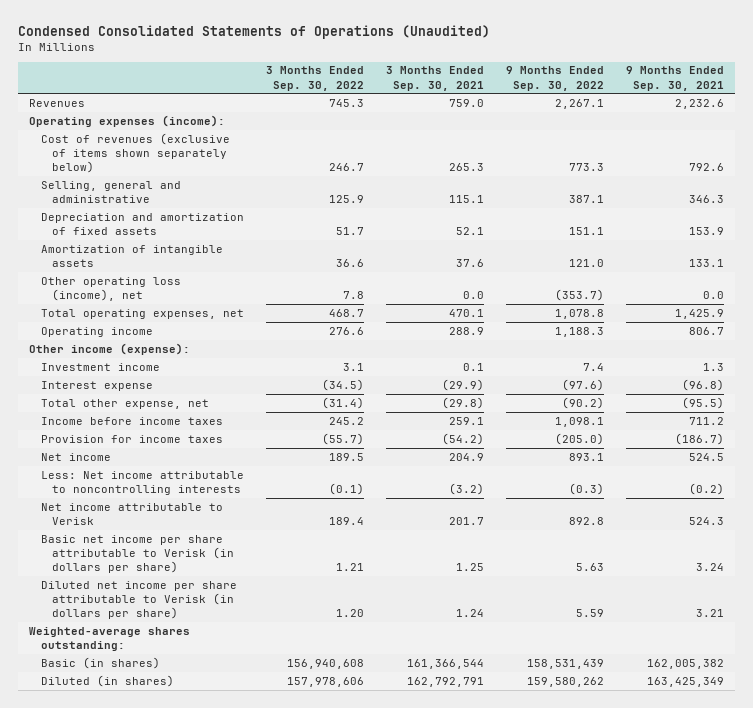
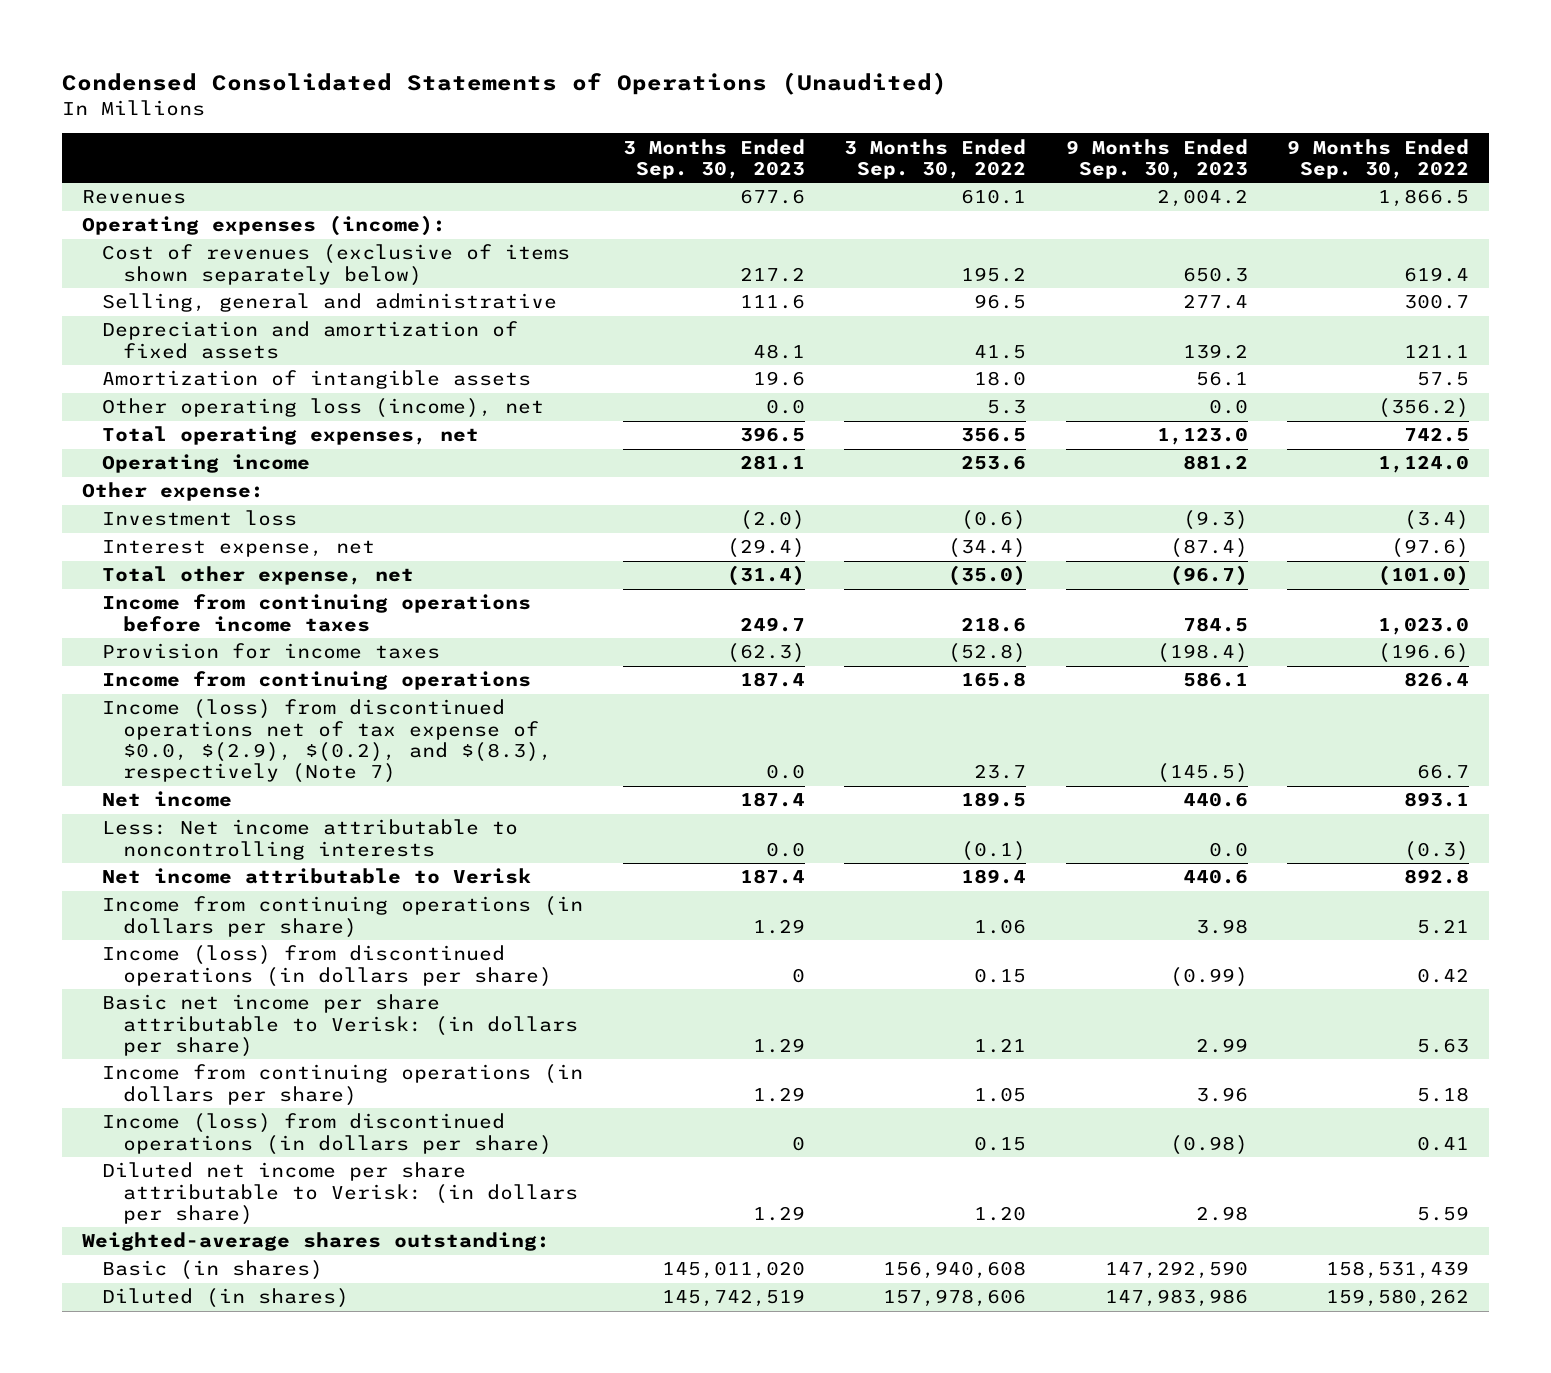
[385,66,484,91] 3 Months Ended Sep. 30, 2021 -> none
[625,66,724,91] 9 Months Ended Sep. 30, 2021 -> none
none -> [622,138,805,179] 3 Months Ended Sep. 30, 2023
none -> [1065,138,1248,179] 9 Months Ended Sep. 30, 2023
[328,98,364,107] 745.3 -> [961,189,1027,205] 610.1
[554,98,604,109] 2,267.1 -> [1378,189,1470,208] 1,866.5
[328,163,364,172] 246.7 -> [961,266,1027,282] 195.2
[568,163,604,172] 773.3 -> [1404,266,1470,282] 619.4
[328,195,364,204] 125.9 -> [974,294,1027,310] 96.5
[568,195,604,204] 387.1 -> [1404,294,1470,310] 300.7
[335,227,364,236] 51.7 -> [974,344,1027,359] 41.5
[568,227,604,236] 151.1 -> [1404,343,1470,359] 121.1
[335,259,364,268] 36.6 -> [974,371,1027,387] 18.0
[568,259,604,268] 121.0 -> [1417,372,1470,387] 57.5
[342,291,364,300] 7.8 -> [987,400,1027,415] 5.3
[554,289,604,302] (353.7) -> [1378,398,1470,419] (356.2)
[328,308,364,317] 468.7 -> [961,427,1027,443] 356.5
[554,308,604,319] 1,078.8 -> [1404,427,1470,443] 742.5
[328,326,364,335] 276.6 -> [961,455,1027,471] 253.6
[554,326,604,337] 1,188.3 -> [1378,455,1470,474] 1,124.0
[29,342,191,355] Other income (expense): -> [81,482,264,502] Other expense:
[40,362,160,371] Investment income -> [102,510,298,527] Investment loss
[342,362,364,371] 3.1 -> [961,510,1027,531] (0.6)
[582,362,604,371] 7.4 -> [1404,510,1470,531] (3.4)
[40,380,153,391] Interest expense -> [102,540,376,558] Interest expense, net
[321,378,364,391] (34.5) -> [948,538,1027,559] (34.4)
[321,396,364,409] (31.4) -> [948,565,1027,587] (35.0)
[561,396,604,409] (90.2) -> [1378,565,1470,587] (101.0)
[40,416,223,425] Income before income taxes -> [102,594,532,632] Income from continuing operations before income taxes
[328,416,364,425] 245.2 -> [961,616,1027,632] 218.6
[554,416,604,427] 1,098.1 -> [1378,616,1470,635] 1,023.0
[321,432,364,445] (55.7) -> [948,643,1027,664] (52.8)
[554,432,604,445] (205.0) -> [1378,643,1470,664] (196.6)
none -> [102,671,532,691] Income from continuing operations
none -> [102,699,552,784] Income (loss) from discontinued operations net of tax expense of $0.0, $(2.9), $(0.2), and $(8.3), respectively (Note 7)
none -> [102,896,584,938] Income from continuing operations (in dollars per share)
none -> [102,945,552,987] Income (loss) from discontinued operations (in dollars per share)
[40,534,234,574] Basic net income per share attributable to Verisk (in dollars per share) -> [102,994,578,1057] Basic net income per share attributable to Verisk: (in dollars per share)
none -> [102,1064,584,1106] Income from continuing operations (in dollars per share)
none -> [102,1113,552,1155] Income (loss) from discontinued operations (in dollars per share)
[40,580,237,620] Diluted net income per share attributable to Verisk (in dollars per share) -> [102,1162,578,1225] Diluted net income per share attributable to Verisk: (in dollars per share)

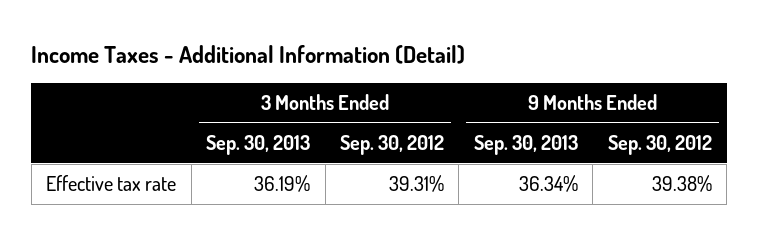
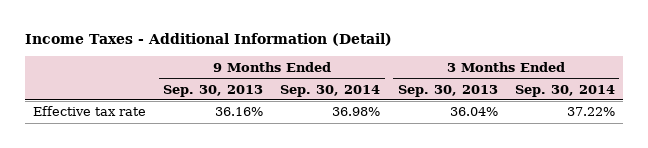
[339,134,444,155] Sep. 30, 2012 -> none
[607,134,712,155] Sep. 30, 2012 -> none
none -> [280,84,381,97] Sep. 30, 2014
none -> [514,84,615,97] Sep. 30, 2014
[254,175,311,193] 36.19% -> [449,107,498,117] 36.04%
[518,175,578,193] 36.34% -> [215,107,264,117] 36.16%

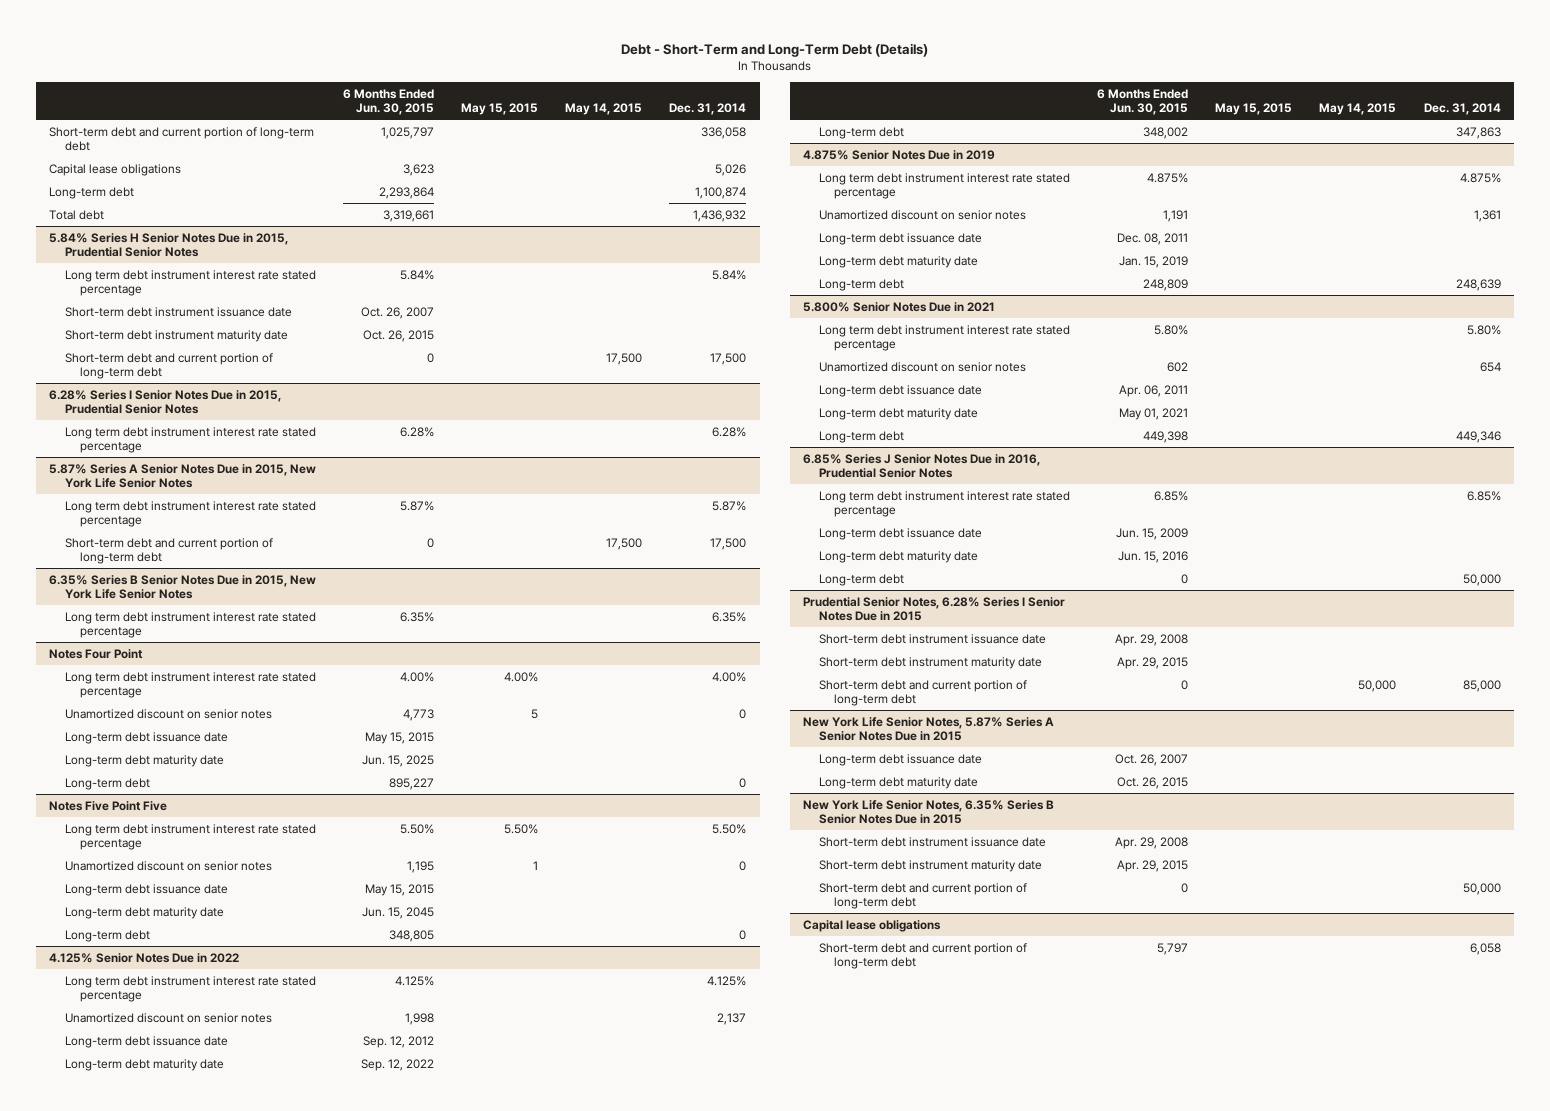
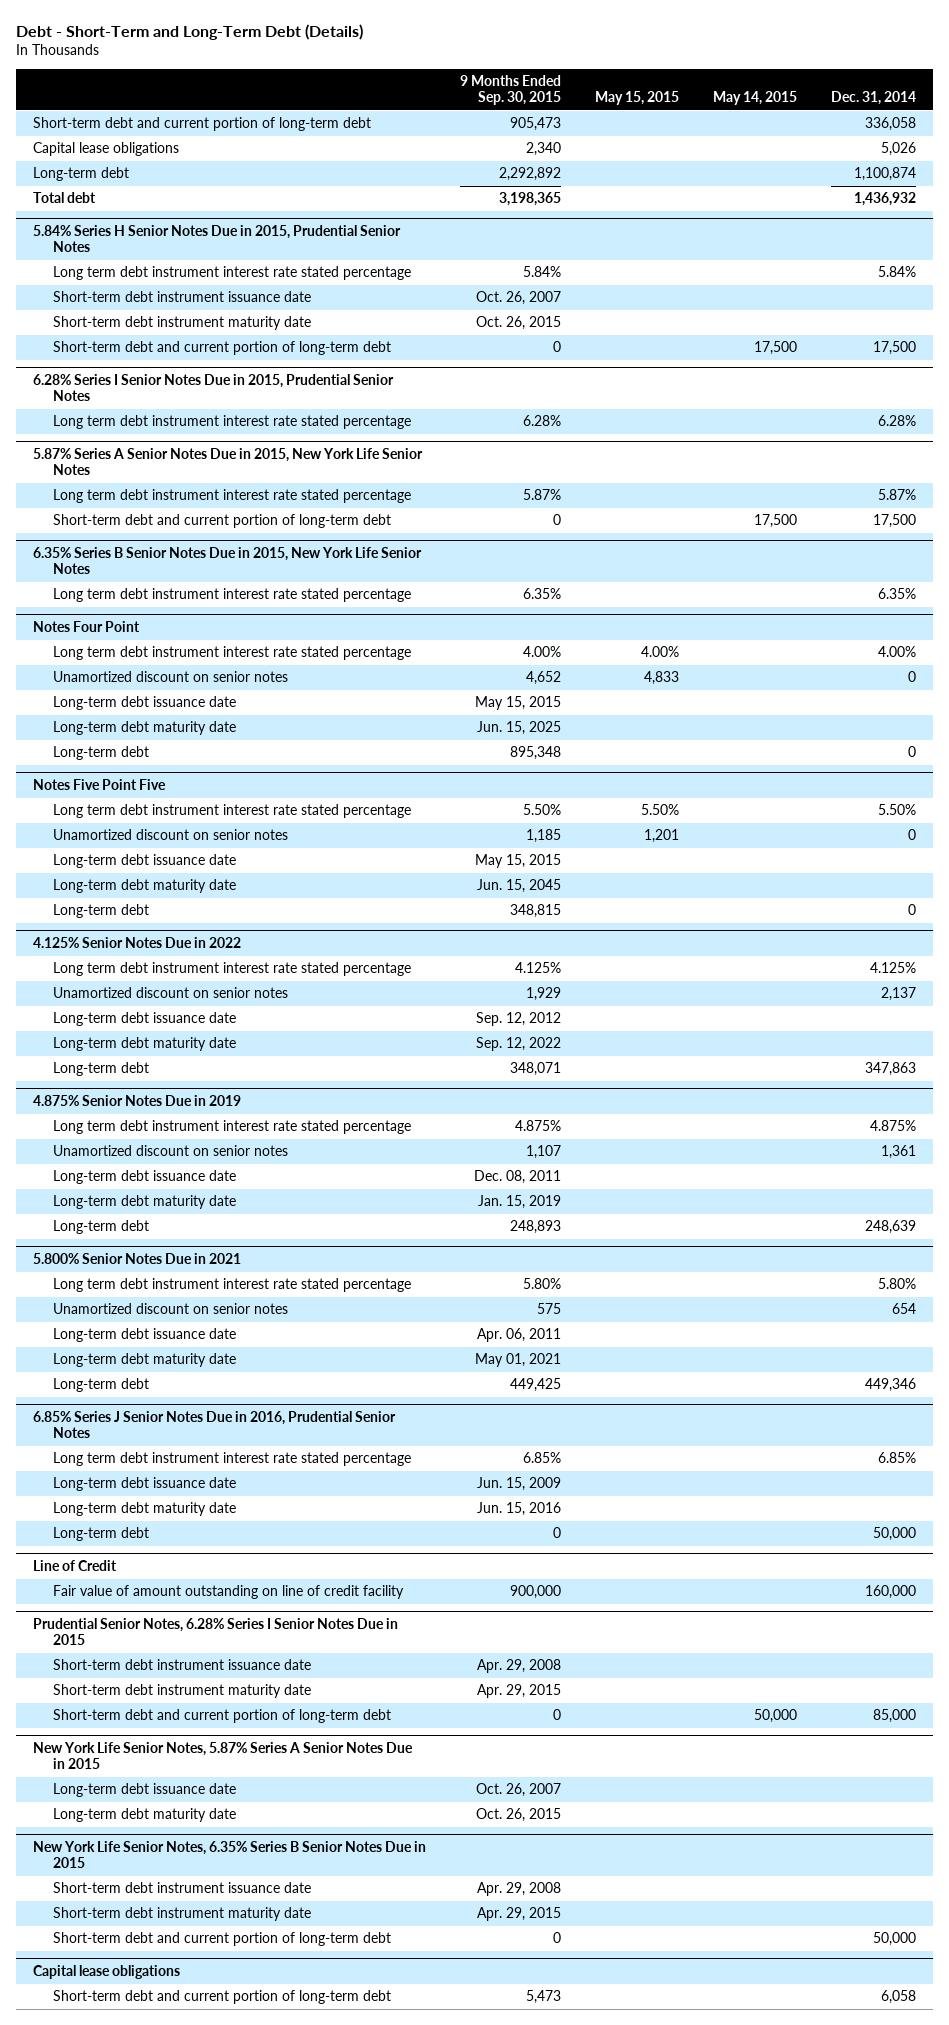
[343,88,435,115] 6 Months Ended Jun. 30, 2015 -> none
none -> [460,75,562,106] 9 Months Ended Sep. 30, 2015
[531,708,539,719] 5 -> [644,671,680,686] 4,833
[533,860,539,870] 1 -> [644,829,680,844] 1,201
none -> [33,1560,118,1572] Line of Credit
none -> [53,1585,405,1600] Fair value of amount outstanding on line of credit facility

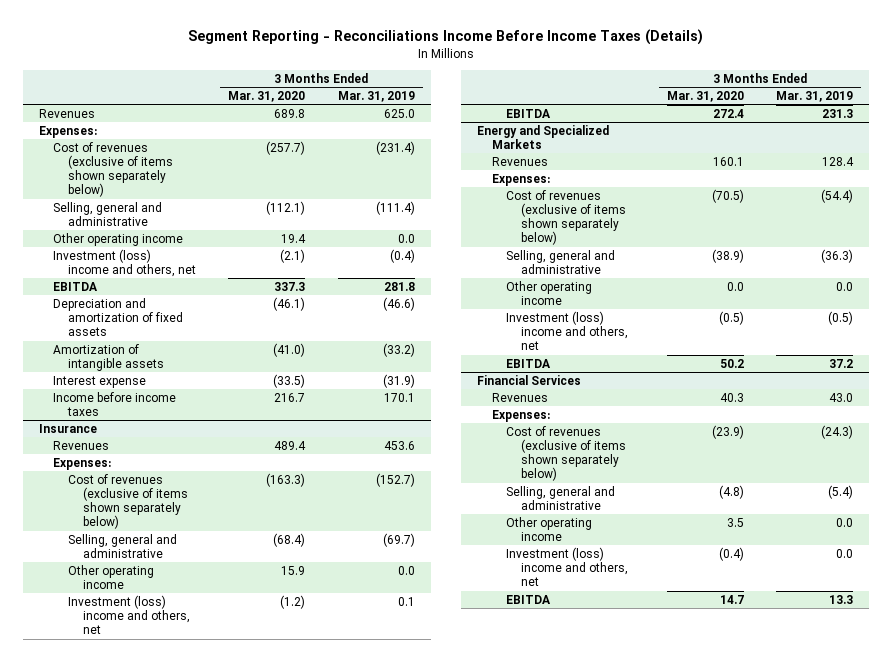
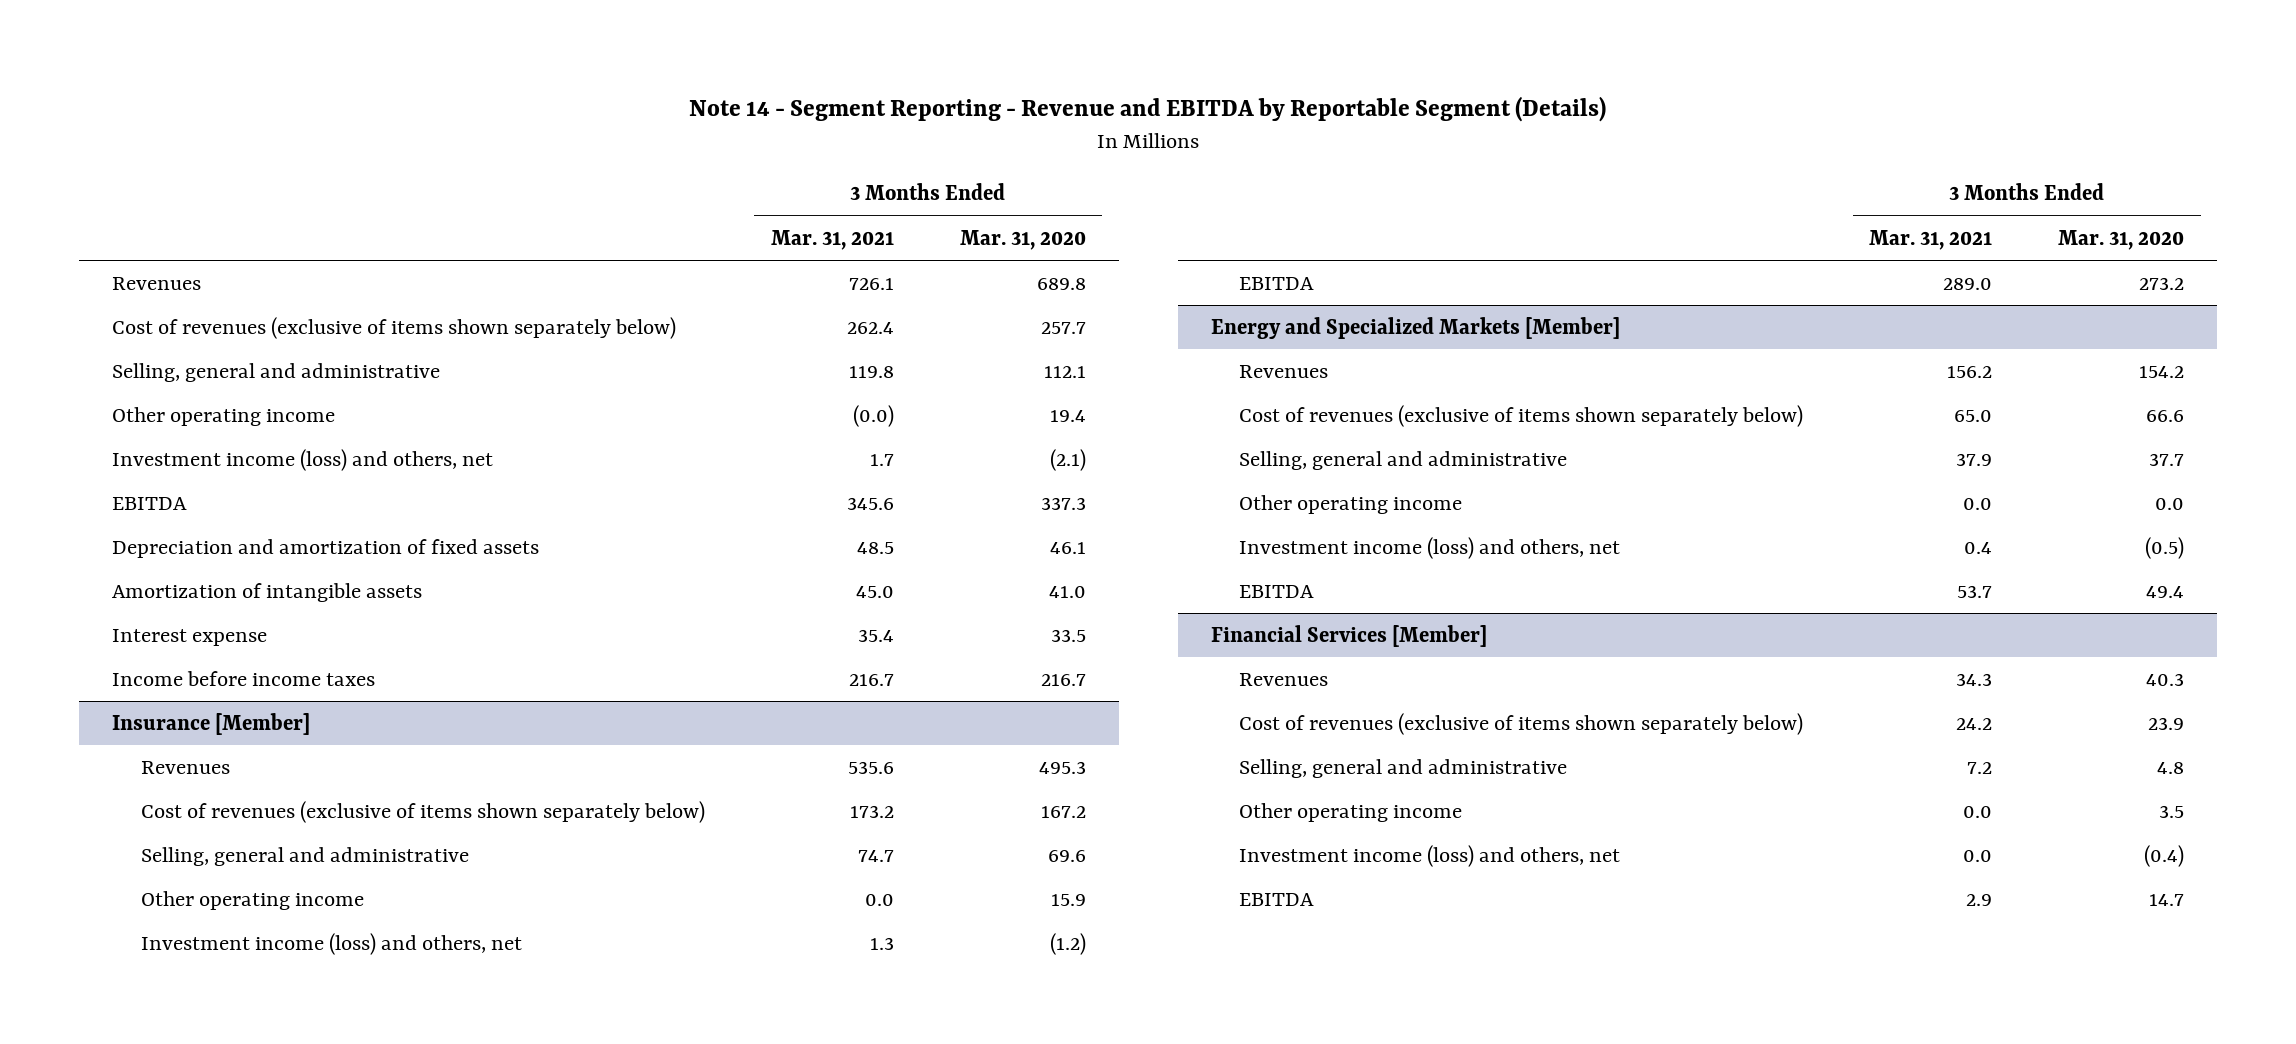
[187,29,703,46] Segment Reporting - Reconciliations Income Before Income Taxes (Details) -> [689,95,1607,122] Note 14 - Segment Reporting - Revenue and EBITDA by Reportable Segment (Details)
[337,91,415,103] Mar. 31, 2019 -> none
none -> [770,229,894,250] Mar. 31, 2021
[38,125,97,138] Expenses: -> none
[266,140,306,155] (257.7) -> [1040,321,1086,334] 257.7
[266,200,306,215] (112.1) -> [1043,365,1086,378] 112.1
[53,248,197,278] Investment (loss) income and others, net -> [112,448,494,471] Investment income (loss) and others, net
[273,296,306,311] (46.1) -> [1049,541,1086,554] 46.1
[273,342,306,357] (41.0) -> [1048,585,1086,598] 41.0
[273,373,306,388] (33.5) -> [1050,628,1086,642] 33.5
[53,457,112,470] Expenses: -> none
[38,423,97,433] Insurance -> [112,712,311,735] Insurance [Member]
[274,440,307,450] 489.4 -> [1038,760,1086,774] 495.3
[266,472,306,487] (163.3) -> [1040,805,1086,818] 167.2
[273,532,306,547] (68.4) -> [1047,849,1086,862] 69.6
[491,173,550,186] Expenses: -> none
[68,594,190,635] Investment (loss) income and others, net -> [140,932,522,955] Investment income (loss) and others, net
[712,108,744,118] 272.4 -> [2139,276,2185,290] 273.2
[477,124,610,150] Energy and Specialized Markets -> [1210,316,1620,339] Energy and Specialized Markets [Member]
[712,156,744,166] 160.1 -> [2139,365,2185,378] 154.2
[711,188,744,203] (70.5) -> [2146,409,2185,422] 66.6
[711,248,744,263] (38.9) -> [2149,452,2185,466] 37.7
[506,310,629,351] Investment (loss) income and others, net -> [1239,536,1621,559] Investment income (loss) and others, net
[719,358,744,368] 50.2 -> [2146,585,2185,598] 49.4
[477,374,582,385] Financial Services -> [1210,624,1487,647] Financial Services [Member]
[491,409,550,422] Expenses: -> none
[711,424,744,439] (23.9) -> [2148,716,2185,730] 23.9
[718,484,744,499] (4.8) -> [2157,761,2185,774] 4.8
[506,546,629,587] Investment (loss) income and others, net -> [1239,844,1621,867] Investment income (loss) and others, net

